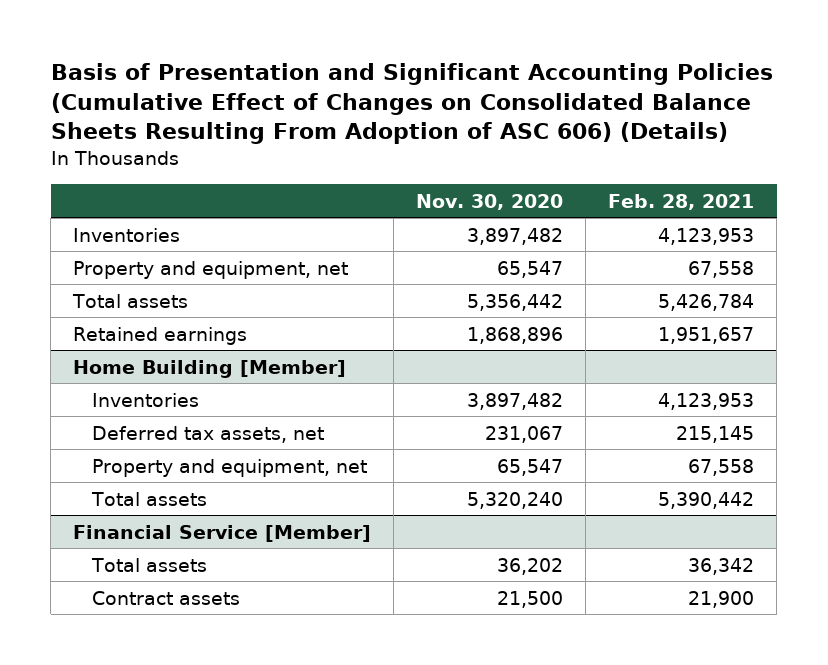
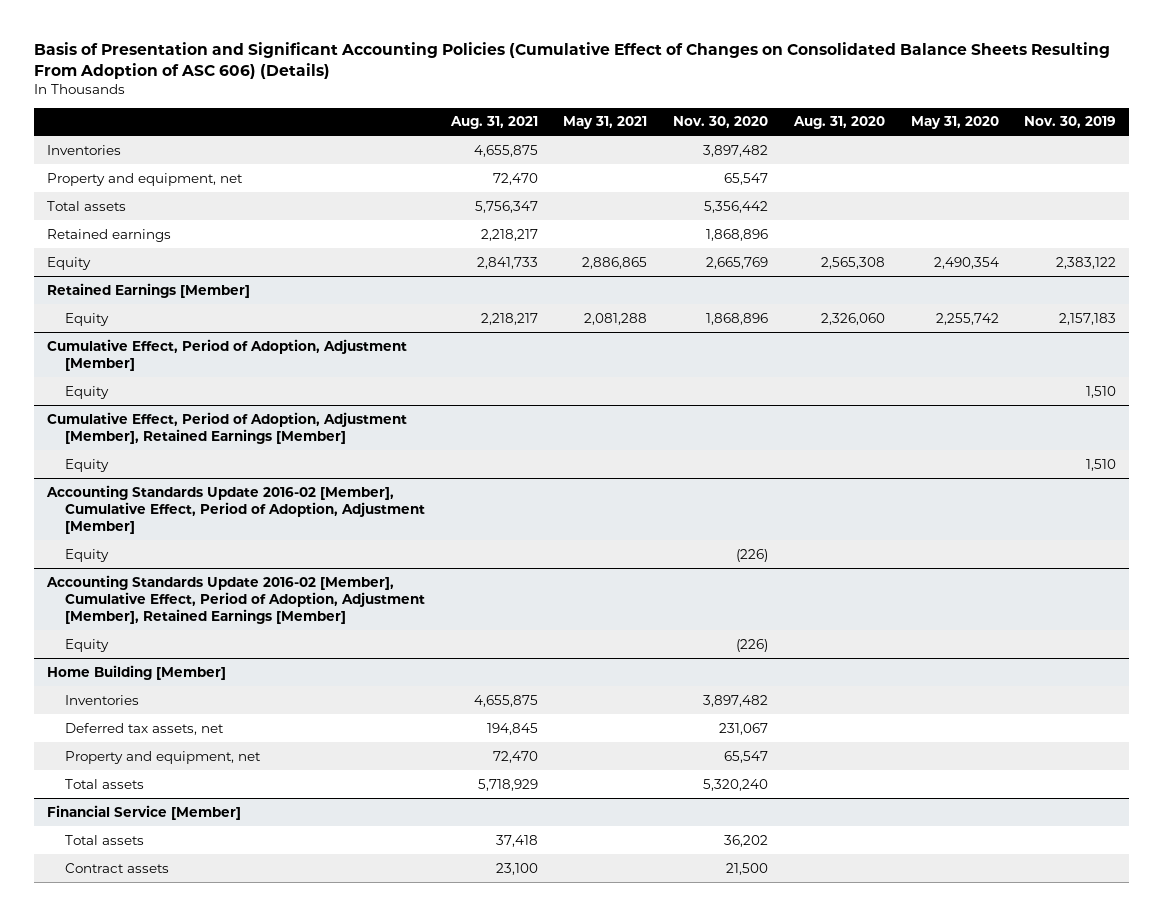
[608,193,755,210] Feb. 28, 2021 -> none
none -> [449,116,538,130] Aug. 31, 2021
none -> [563,116,648,130] May 31, 2021
none -> [792,116,885,130] Aug. 31, 2020
none -> [910,116,999,130] May 31, 2020
none -> [1024,116,1117,129] Nov. 30, 2019
none -> [46,256,91,270] Equity
none -> [46,282,250,298] Retained Earnings [Member]
none -> [65,312,110,326] Equity
none -> [46,338,407,371] Cumulative Effect, Period of Adoption, Adjustment [Member]
none -> [65,385,110,399] Equity
none -> [46,411,407,444] Cumulative Effect, Period of Adoption, Adjustment [Member], Retained Earnings [Member]
none -> [65,458,110,472] Equity
none -> [45,484,426,535] Accounting Standards Update 2016-02 [Member], Cumulative Effect, Period of Adoption, Adjustment [Member]
none -> [65,548,110,562] Equity
none -> [45,574,426,625] Accounting Standards Update 2016-02 [Member], Cumulative Effect, Period of Adoption, Adjustment [Member], Retained Earnings [Member]
none -> [65,638,110,652] Equity

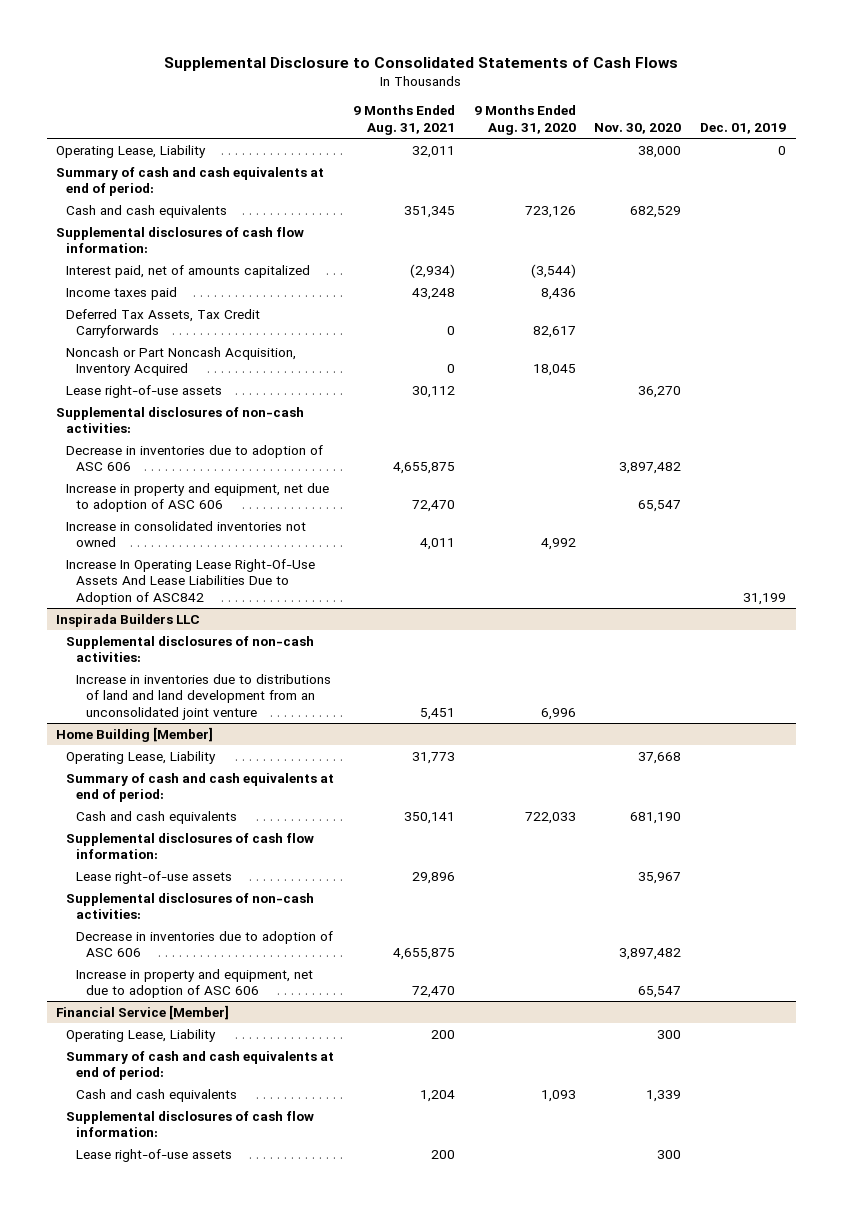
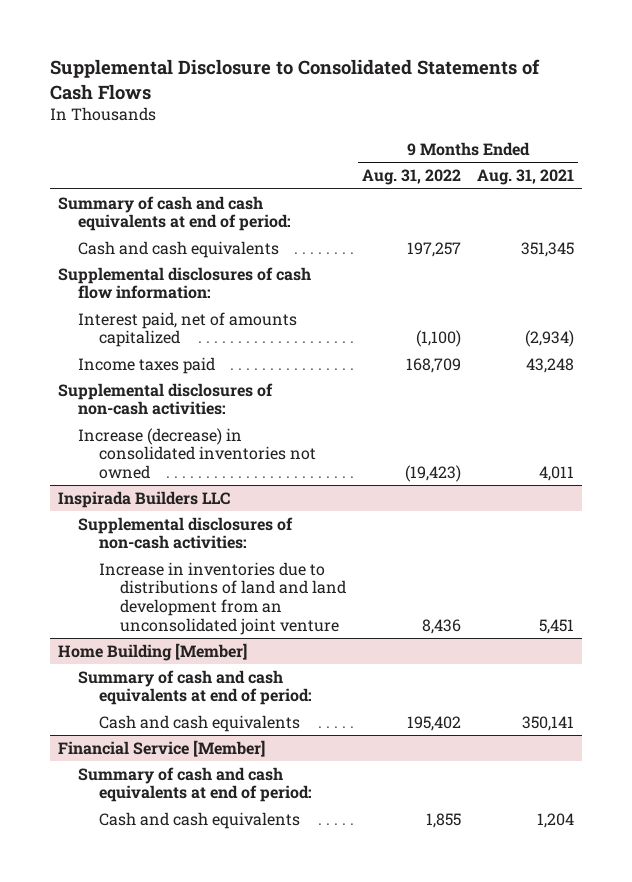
[473,105,576,135] 9 Months Ended Aug. 31, 2020 -> none
[594,122,682,134] Nov. 30, 2020 -> none
[700,122,787,134] Dec. 01, 2019 -> none
none -> [361,169,461,186] Aug. 31, 2022
[55,144,206,158] Operating Lease, Liability -> none
[65,308,260,339] Deferred Tax Assets, Tax Credit Carryforwards -> none
[65,346,296,377] Noncash or Part Noncash Acquisition, Inventory Acquired -> none
[65,384,222,398] Lease right-of-use assets -> none
[65,444,323,472] Decrease in inventories due to adoption of ASC 606 -> none
[65,482,329,513] Increase in property and equipment, net due to adoption of ASC 606 -> none
[65,558,315,605] Increase In Operating Lease Right-Of-Use Assets And Lease Liabilities Due to Adoption of ASC842 -> none
[65,520,306,548] Increase in consolidated inventories not owned -> [78,427,316,480] Increase (decrease) in consolidated inventories not owned
[65,750,216,764] Operating Lease, Liability -> none
[65,832,314,860] Supplemental disclosures of cash flow information: -> none
[75,870,232,884] Lease right-of-use assets -> none
[65,892,314,920] Supplemental disclosures of non-cash activities: -> none
[75,930,333,958] Decrease in inventories due to adoption of ASC 606 -> none
[75,968,313,999] Increase in property and equipment, net due to adoption of ASC 606 -> none
[65,1028,216,1042] Operating Lease, Liability -> none
[65,1110,314,1138] Supplemental disclosures of cash flow information: -> none
[75,1148,232,1162] Lease right-of-use assets -> none

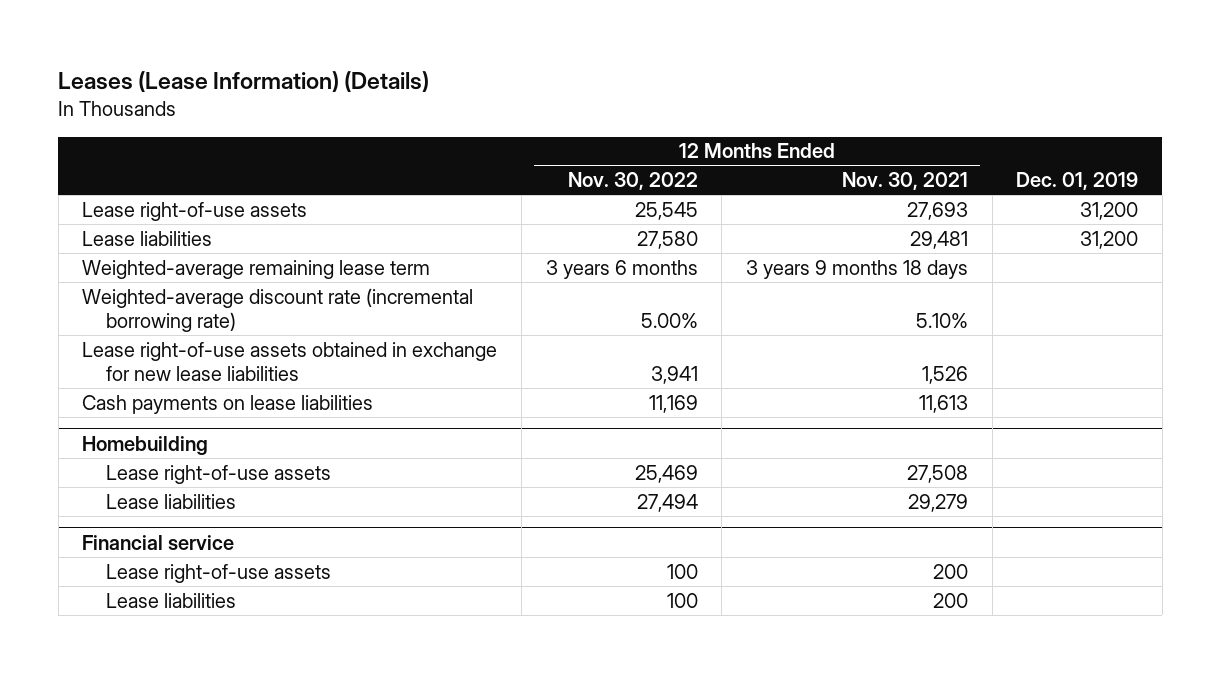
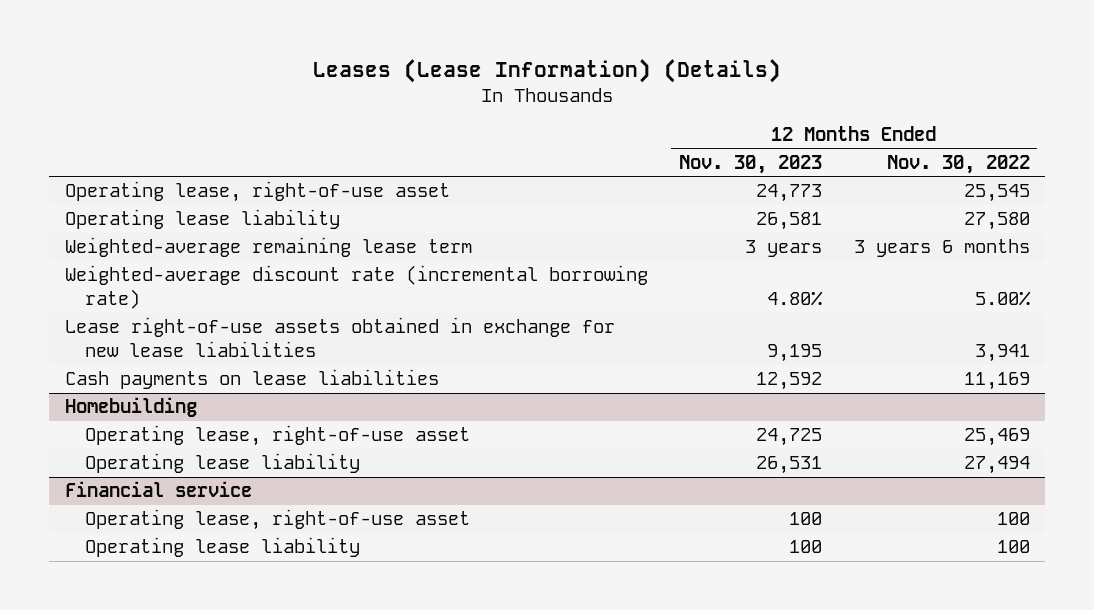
[841,172,968,191] Nov. 30, 2021 -> none
[1016,172,1139,191] Dec. 01, 2019 -> none
none -> [679,154,823,174] Nov. 30, 2023
[82,201,308,221] Lease right-of-use assets -> [64,181,450,203] Operating lease, right-of-use asset
[82,230,213,246] Lease liabilities -> [64,209,340,230] Operating lease liability
[106,464,332,484] Lease right-of-use assets -> [84,425,470,447] Operating lease, right-of-use asset
[106,493,237,509] Lease liabilities -> [84,453,360,474] Operating lease liability
[106,563,332,583] Lease right-of-use assets -> [84,509,470,531] Operating lease, right-of-use asset
[106,592,237,608] Lease liabilities -> [84,537,360,558] Operating lease liability

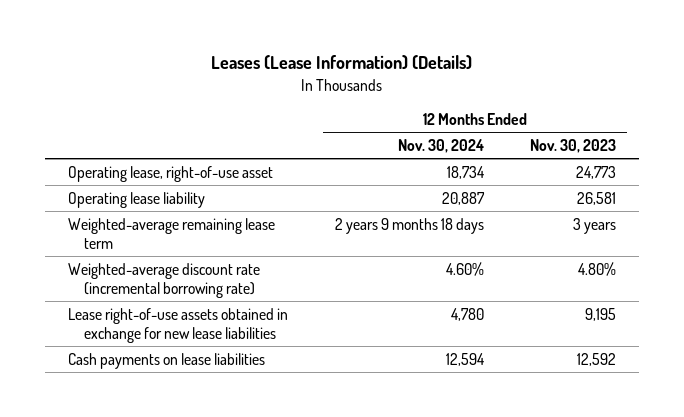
[886,154,1030,174] Nov. 30, 2022 -> none
none -> [397,138,484,153] Nov. 30, 2024
[64,397,197,418] Homebuilding -> none
[84,425,470,447] Operating lease, right-of-use asset -> none
[84,453,360,474] Operating lease liability -> none
[64,481,252,498] Financial service -> none
[84,509,470,531] Operating lease, right-of-use asset -> none
[84,537,360,558] Operating lease liability -> none

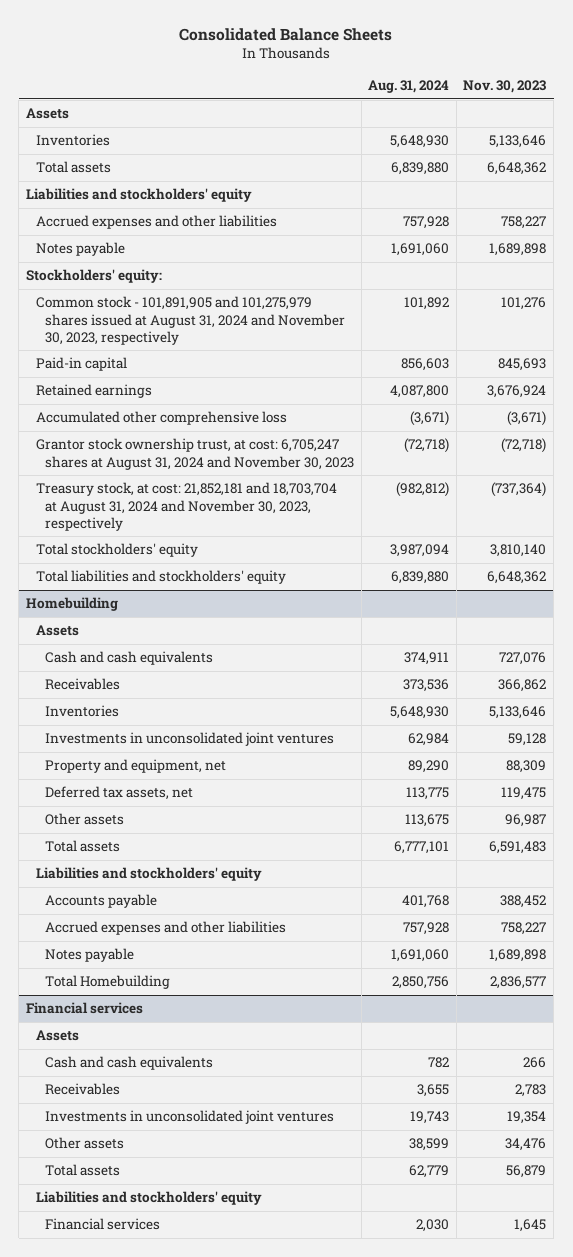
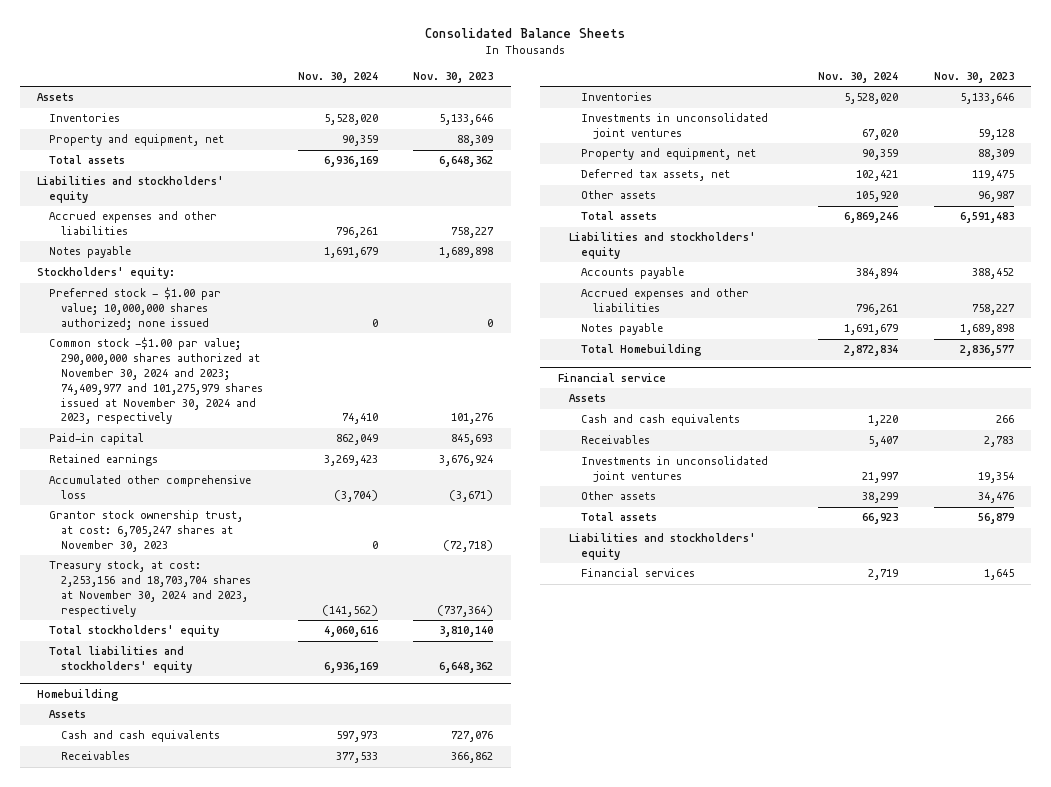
[368,80,450,94] Aug. 31, 2024 -> none
none -> [298,71,379,83] Nov. 30, 2024
none -> [49,134,225,147] Property and equipment, net
none -> [49,287,222,330] Preferred stock - $1.00 par value; 10,000,000 shares authorized; none issued
[35,296,346,345] Common stock - 101,891,905 and 101,275,979 shares issued at August 31, 2024 and November 30, 2023, respectively -> [49,337,264,425] Common stock -$1.00 par value; 290,000,000 shares authorized at November 30, 2024 and 2023; 74,409,977 and 101,275,979 shares issued at November 30, 2024 and 2023, respectively
[35,438,355,470] Grantor stock ownership trust, at cost: 6,705,247 shares at August 31, 2024 and November 30, 2023 -> [49,510,244,552] Grantor stock ownership trust, at cost: 6,705,247 shares at November 30, 2023
[35,482,337,531] Treasury stock, at cost: 21,852,181 and 18,703,704 at August 31, 2024 and November 30, 2023, respectively -> [49,560,252,617] Treasury stock, at cost: 2,253,156 and 18,703,704 shares at November 30, 2024 and 2023, respectively
[26,1002,144,1015] Financial services -> [557,372,666,382] Financial service

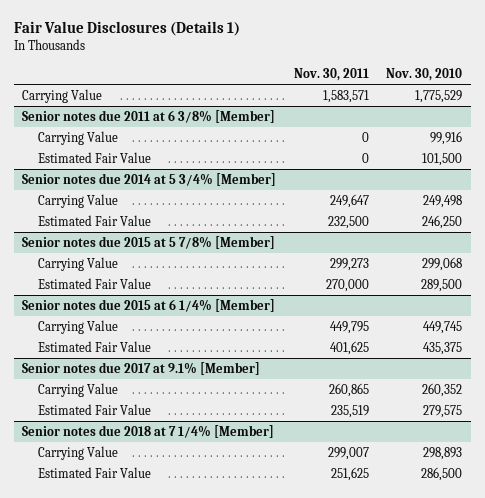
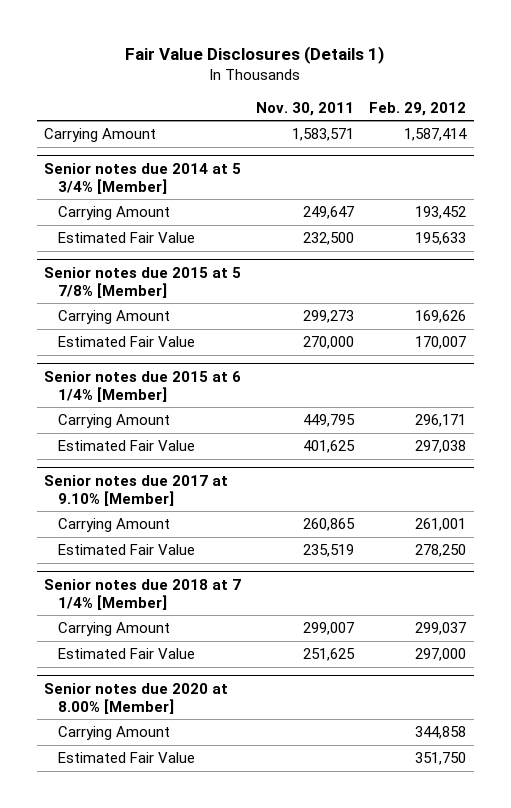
[386,68,463,82] Nov. 30, 2010 -> none
none -> [369,101,467,116] Feb. 29, 2012
[22,110,276,124] Senior notes due 2011 at 6 3/8% [Member] -> none
[38,131,119,146] Carrying Value -> none
[38,152,152,164] Estimated Fair Value -> none
[22,89,103,104] Carrying Value -> [44,128,157,143] Carrying Amount
[38,194,119,209] Carrying Value -> [58,206,171,221] Carrying Amount
[38,257,119,272] Carrying Value -> [58,310,171,325] Carrying Amount
[38,320,119,335] Carrying Value -> [58,414,171,429] Carrying Amount
[22,362,261,376] Senior notes due 2017 at 9.1% [Member] -> [44,475,229,506] Senior notes due 2017 at 9.10% [Member]
[38,383,119,398] Carrying Value -> [58,518,171,533] Carrying Amount
[38,446,119,461] Carrying Value -> [58,622,171,637] Carrying Amount
none -> [44,683,229,714] Senior notes due 2020 at 8.00% [Member]
none -> [58,726,171,741] Carrying Amount
none -> [58,752,196,764] Estimated Fair Value

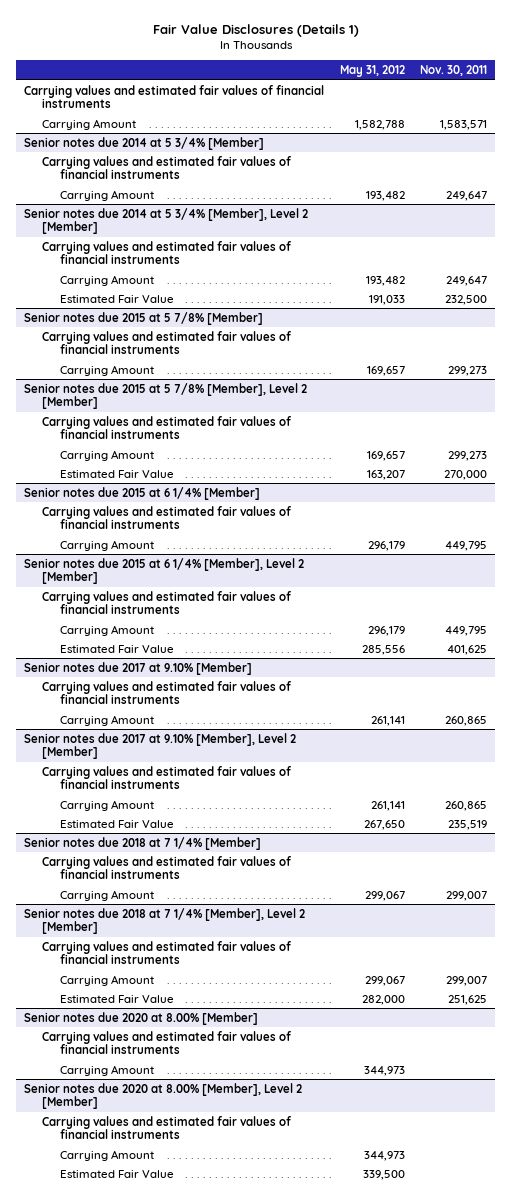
[369,101,467,116] Feb. 29, 2012 -> none
none -> [339,64,405,77] May 31, 2012
none -> [23,84,324,108] Carrying values and estimated fair values of financial instruments
none -> [41,155,291,179] Carrying values and estimated fair values of financial instruments
none -> [23,207,308,234] Senior notes due 2014 at 5 3/4% [Member], Level 2 [Member]
none -> [41,240,291,264] Carrying values and estimated fair values of financial instruments
none -> [59,274,154,286] Carrying Amount
none -> [41,330,291,354] Carrying values and estimated fair values of financial instruments
none -> [23,382,307,409] Senior notes due 2015 at 5 7/8% [Member], Level 2 [Member]
none -> [41,415,291,439] Carrying values and estimated fair values of financial instruments
none -> [59,449,154,461] Carrying Amount
none -> [41,505,291,529] Carrying values and estimated fair values of financial instruments
none -> [23,557,304,584] Senior notes due 2015 at 6 1/4% [Member], Level 2 [Member]
none -> [41,590,291,614] Carrying values and estimated fair values of financial instruments
none -> [59,624,154,636] Carrying Amount
none -> [41,680,291,704] Carrying values and estimated fair values of financial instruments
none -> [23,732,296,759] Senior notes due 2017 at 9.10% [Member], Level 2 [Member]
none -> [41,765,291,789] Carrying values and estimated fair values of financial instruments
none -> [59,799,154,811] Carrying Amount
none -> [41,855,291,879] Carrying values and estimated fair values of financial instruments
none -> [23,907,305,934] Senior notes due 2018 at 7 1/4% [Member], Level 2 [Member]
none -> [41,940,291,964] Carrying values and estimated fair values of financial instruments
none -> [59,974,154,986] Carrying Amount
none -> [41,1030,291,1054] Carrying values and estimated fair values of financial instruments
none -> [23,1082,302,1109] Senior notes due 2020 at 8.00% [Member], Level 2 [Member]
none -> [41,1115,291,1139] Carrying values and estimated fair values of financial instruments
none -> [59,1149,154,1161] Carrying Amount

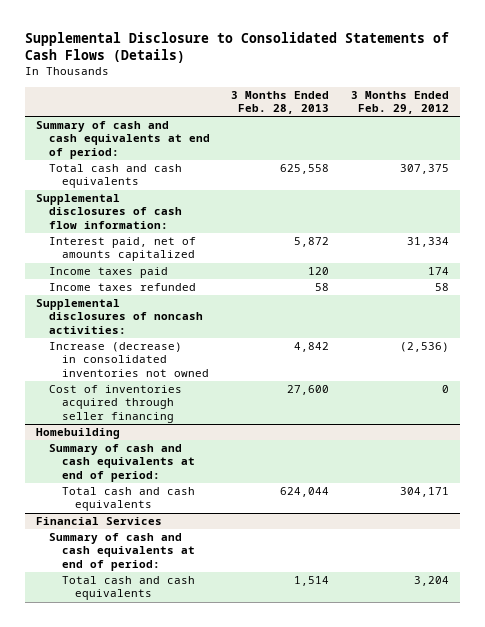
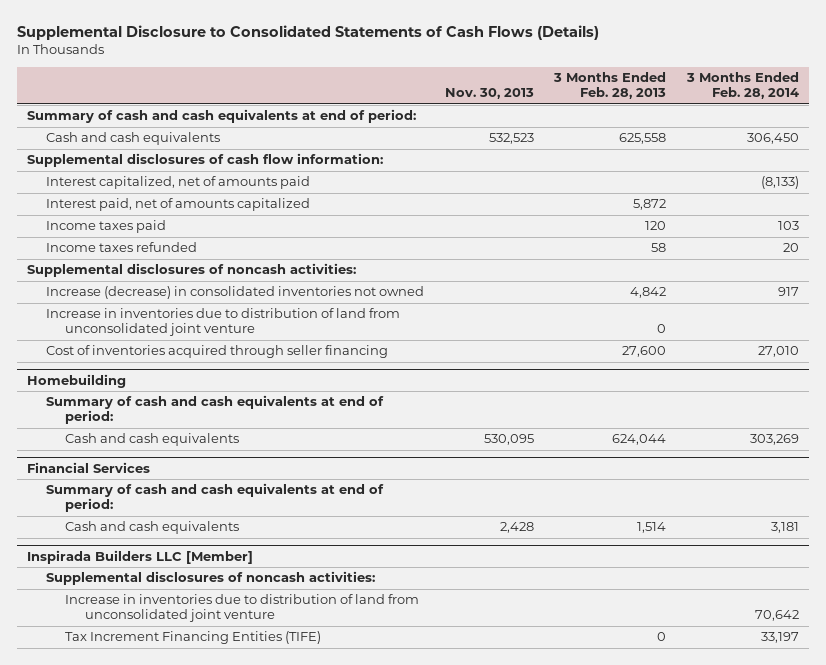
[350,90,449,115] 3 Months Ended Feb. 29, 2012 -> none
none -> [444,88,534,100] Nov. 30, 2013
none -> [685,72,799,100] 3 Months Ended Feb. 28, 2014
[48,164,182,189] Total cash and cash equivalents -> [46,132,221,146] Cash and cash equivalents
none -> [46,176,311,190] Interest capitalized, net of amounts paid
none -> [46,308,401,337] Increase in inventories due to distribution of land from unconsolidated joint venture
[61,487,195,512] Total cash and cash equivalents -> [65,433,240,447] Cash and cash equivalents
[61,576,195,601] Total cash and cash equivalents -> [65,521,240,535] Cash and cash equivalents
none -> [27,549,254,564] Inspirada Builders LLC [Member]
none -> [46,571,376,586] Supplemental disclosures of noncash activities:
none -> [65,594,420,623] Increase in inventories due to distribution of land from unconsolidated joint venture
none -> [65,631,322,645] Tax Increment Financing Entities (TIFE)

